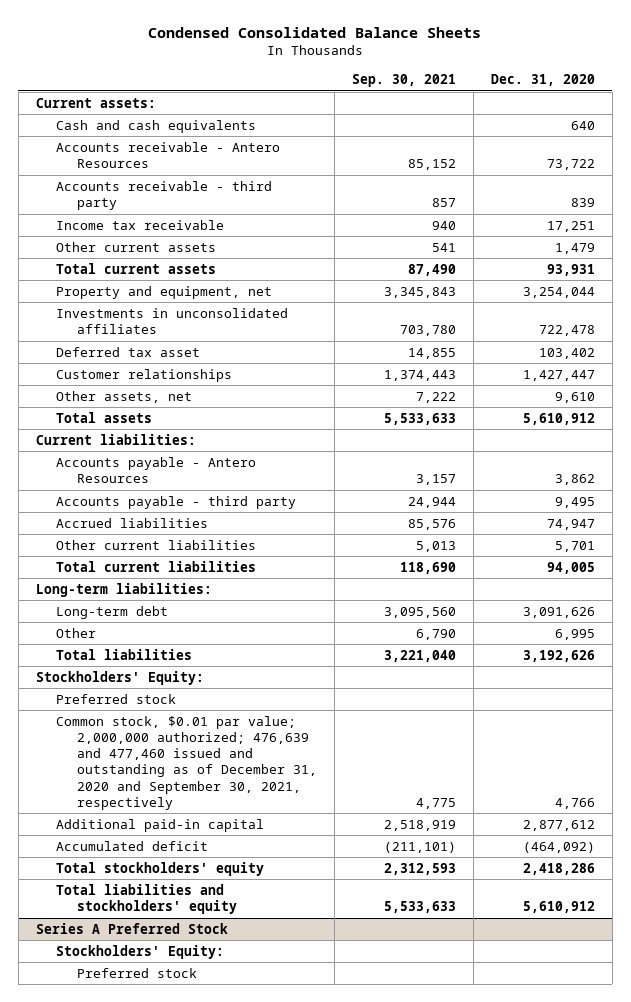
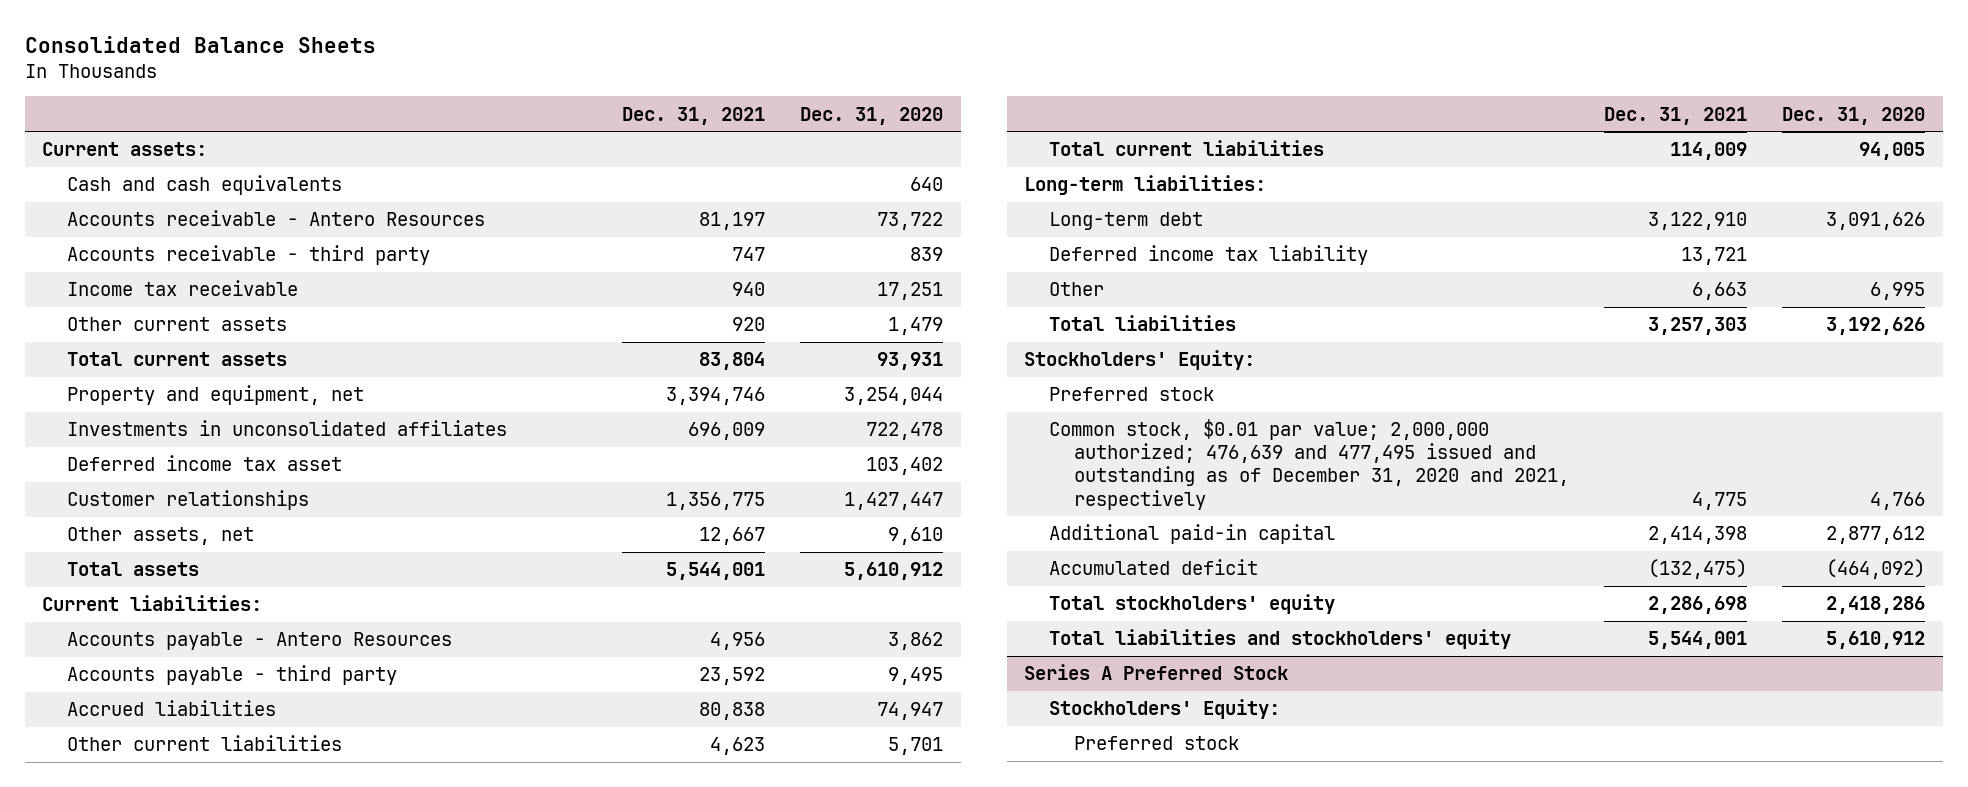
[148,27,482,39] Condensed Consolidated Balance Sheets -> [24,36,376,54] Consolidated Balance Sheets
[351,74,456,88] Sep. 30, 2021 -> none
none -> [621,106,765,125] Dec. 31, 2021
[56,346,201,357] Deferred tax asset -> [67,455,343,472] Deferred income tax asset
none -> [1049,245,1369,266] Deferred income tax liability
[56,715,317,810] Common stock, $0.01 par value; 2,000,000 authorized; 476,639 and 477,460 issued and outstanding as of December 31, 2020 and September 30, 2021, respectively -> [1049,419,1569,510] Common stock, $0.01 par value; 2,000,000 authorized; 476,639 and 477,495 issued and outstanding as of December 31, 2020 and 2021, respectively

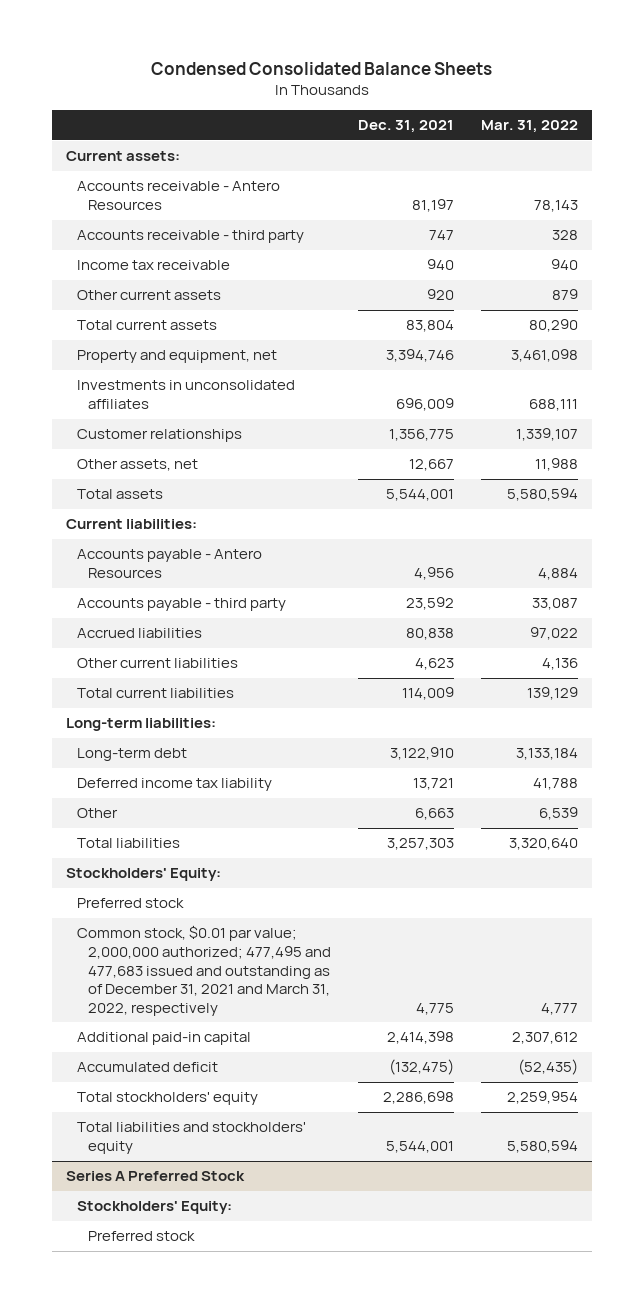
[24,36,376,54] Consolidated Balance Sheets -> [151,62,493,76] Condensed Consolidated Balance Sheets
[800,106,944,125] Dec. 31, 2020 -> none
none -> [481,120,579,134] Mar. 31, 2022
[67,175,343,196] Cash and cash equivalents -> none
[67,455,343,472] Deferred income tax asset -> none
[1049,419,1569,510] Common stock, $0.01 par value; 2,000,000 authorized; 476,639 and 477,495 issued and outstanding as of December 31, 2020 and 2021, respectively -> [76,925,331,1016] Common stock, $0.01 par value; 2,000,000 authorized; 477,495 and 477,683 issued and outstanding as of December 31, 2021 and March 31, 2022, respectively

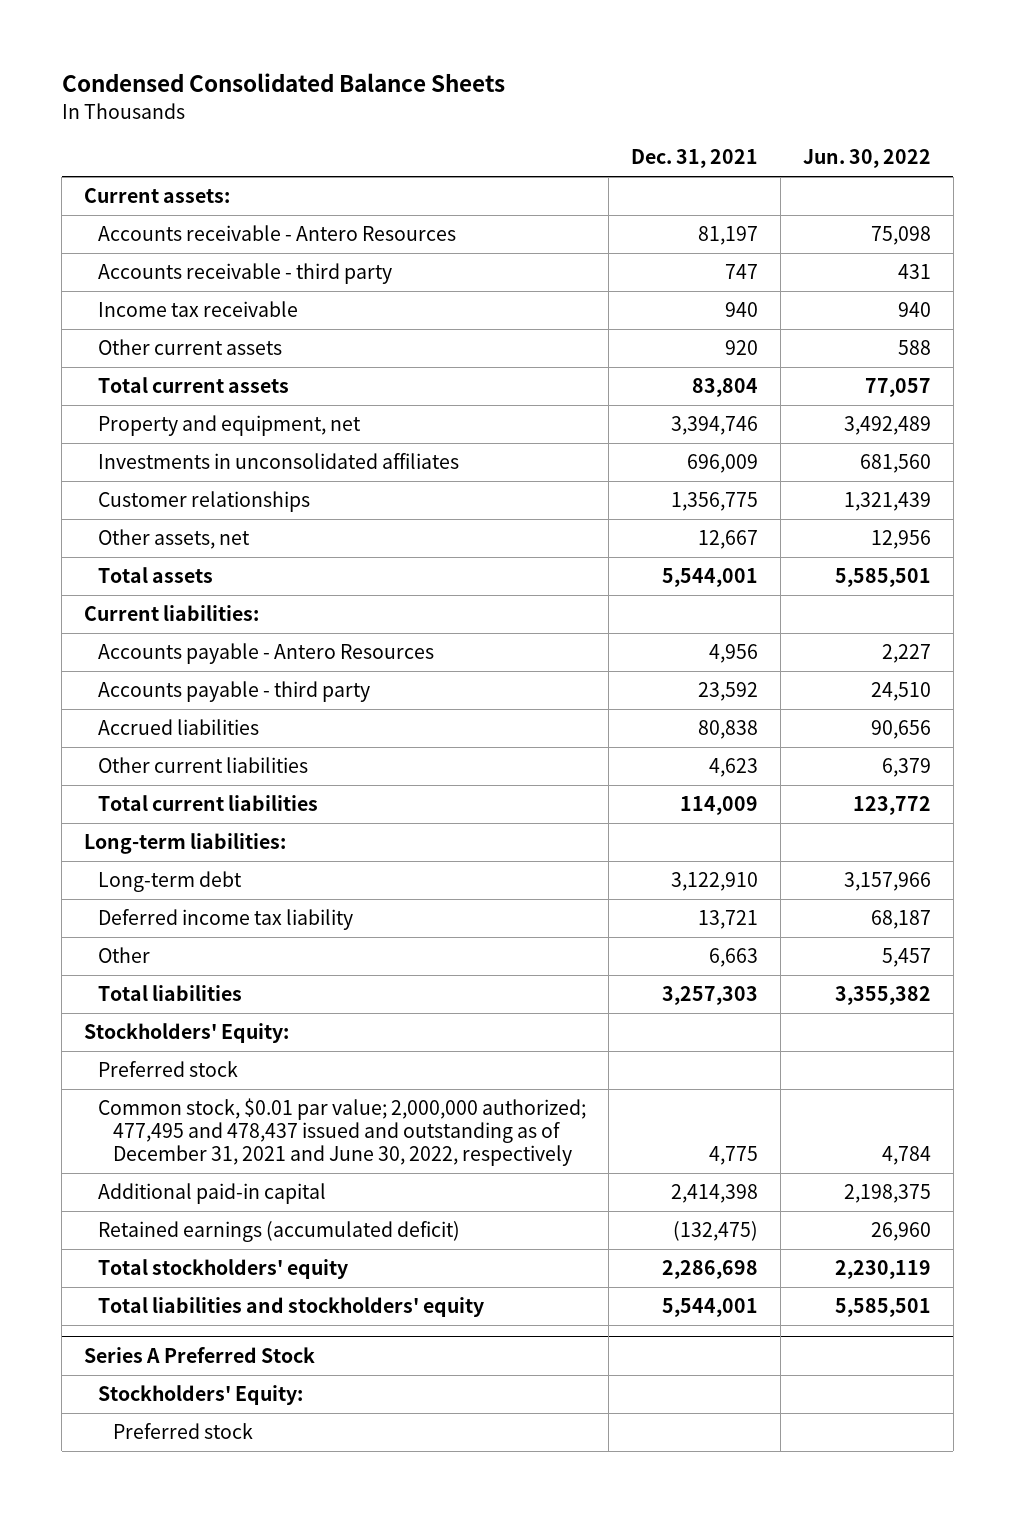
[481,120,579,134] Mar. 31, 2022 -> none
none -> [802,149,931,169] Jun. 30, 2022
[76,925,331,1016] Common stock, $0.01 par value; 2,000,000 authorized; 477,495 and 477,683 issued and outstanding as of December 31, 2021 and March 31, 2022, respectively -> [98,1098,587,1167] Common stock, $0.01 par value; 2,000,000 authorized; 477,495 and 478,437 issued and outstanding as of December 31, 2021 and June 30, 2022, respectively
[76,1062,218,1073] Accumulated deficit -> [98,1221,461,1243] Retained earnings (accumulated deficit)

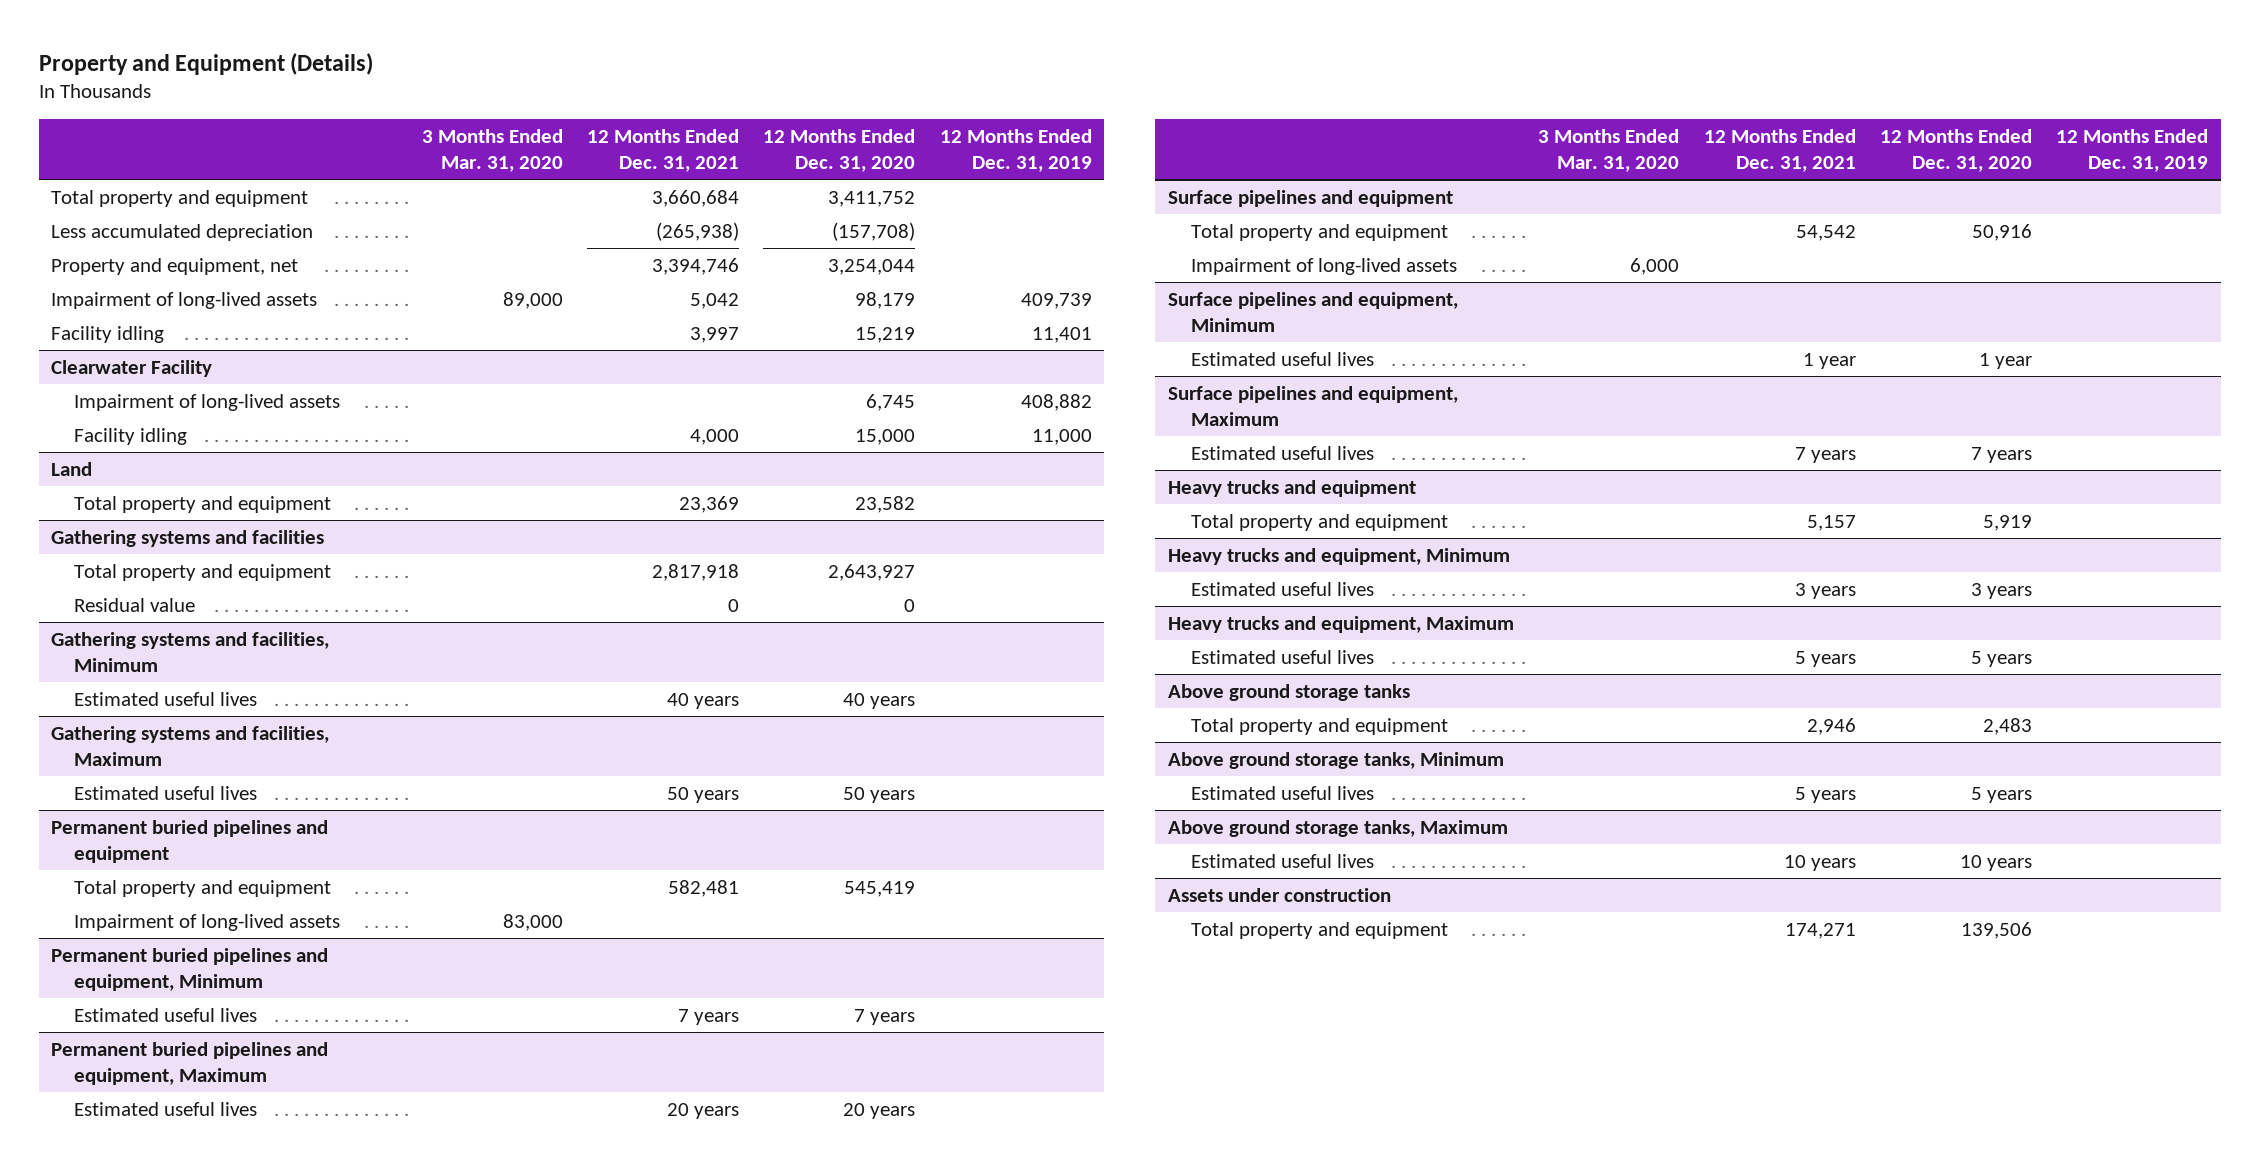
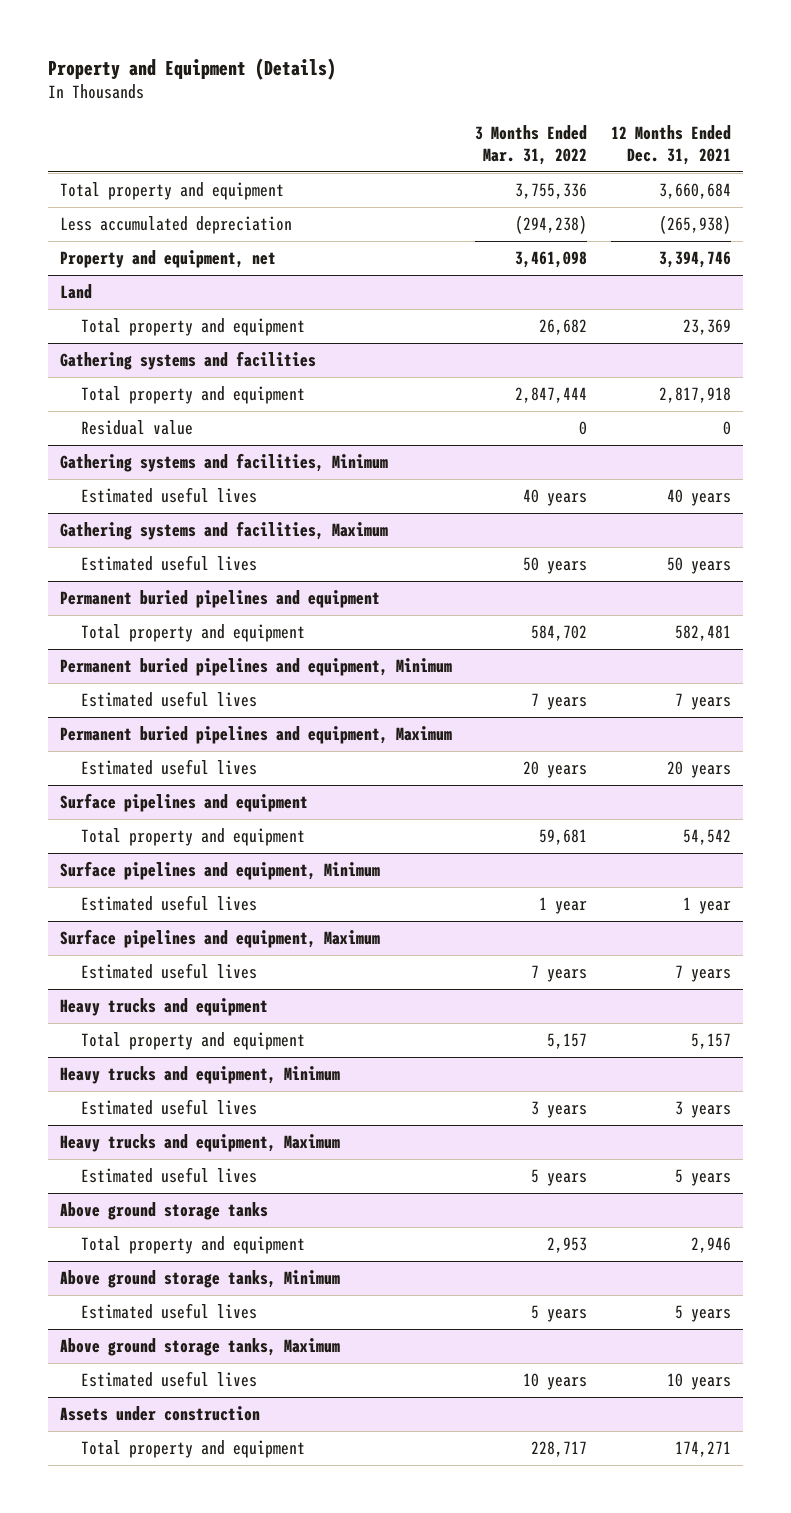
[421,128,563,172] 3 Months Ended Mar. 31, 2020 -> none
[763,128,916,172] 12 Months Ended Dec. 31, 2020 -> none
[939,128,1092,172] 12 Months Ended Dec. 31, 2019 -> none
none -> [475,124,588,166] 3 Months Ended Mar. 31, 2022
[51,291,318,309] Impairment of long-lived assets -> none
[51,325,165,343] Facility idling -> none
[51,359,213,377] Clearwater Facility -> none
[73,393,340,411] Impairment of long-lived assets -> none
[73,427,187,445] Facility idling -> none
[73,913,340,931] Impairment of long-lived assets -> none
[1190,257,1457,275] Impairment of long-lived assets -> none

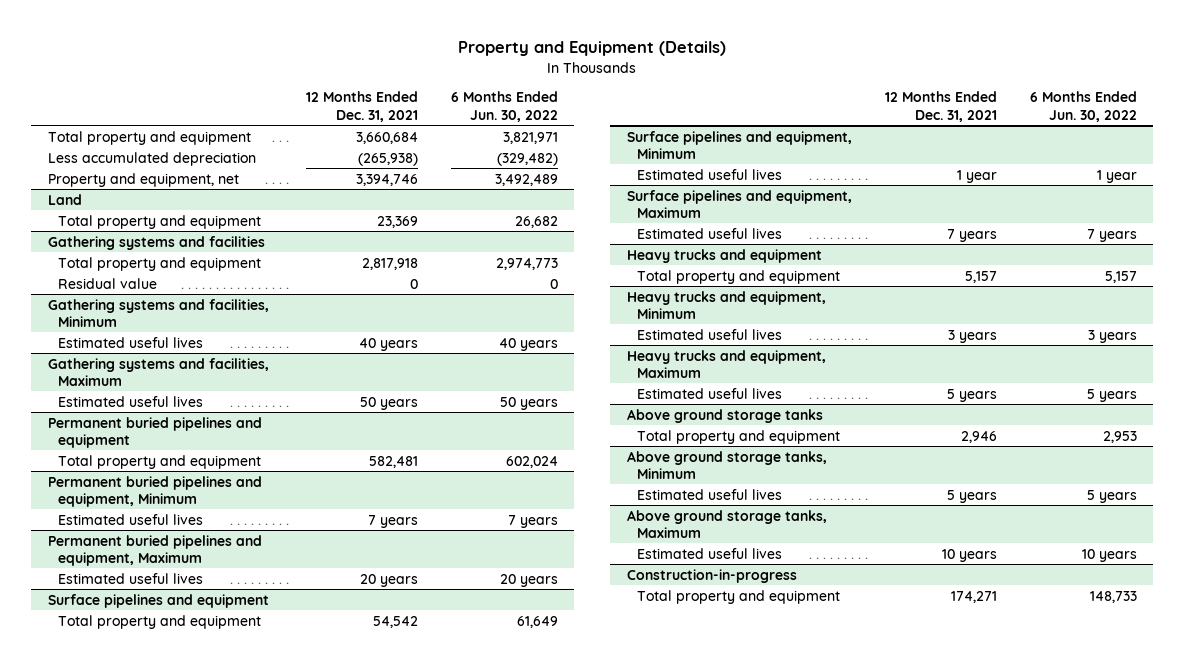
[475,124,588,166] 3 Months Ended Mar. 31, 2022 -> none
none -> [450,91,558,122] 6 Months Ended Jun. 30, 2022
[59,1406,260,1422] Assets under construction -> [626,568,797,583] Construction-in-progress

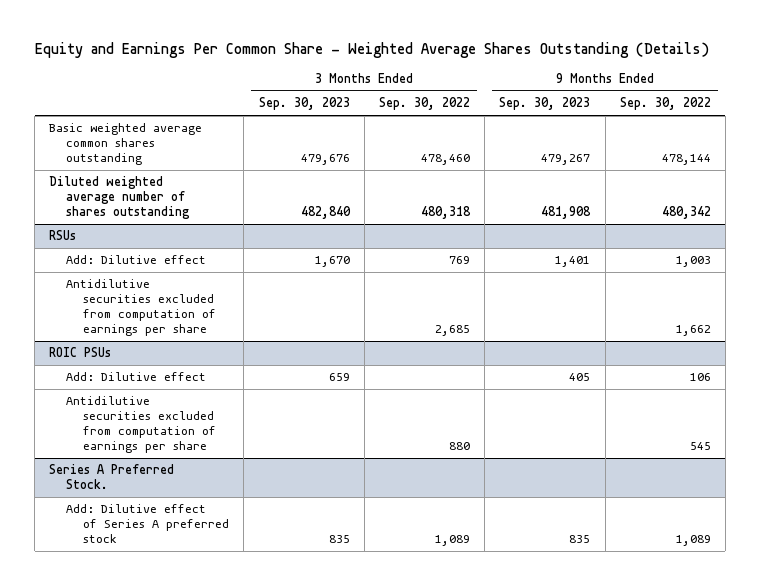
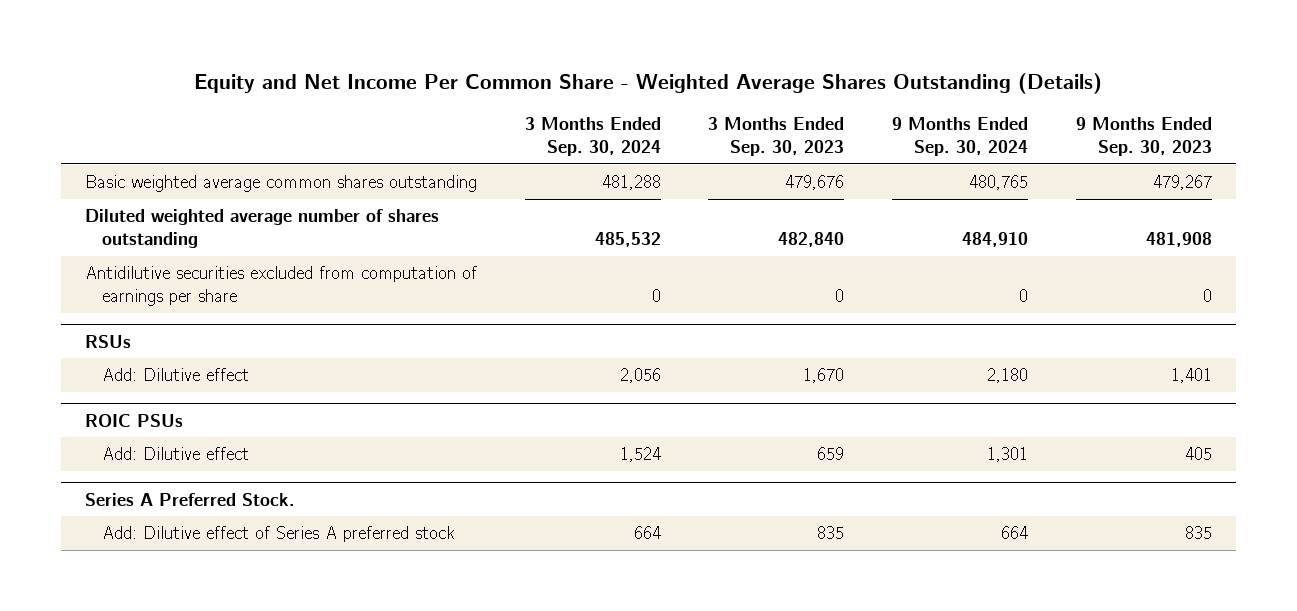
[34,42,709,59] Equity and Earnings Per Common Share - Weighted Average Shares Outstanding (Details) -> [194,73,1103,95] Equity and Net Income Per Common Share - Weighted Average Shares Outstanding (Details)
[378,97,470,111] Sep. 30, 2022 -> none
[619,97,711,111] Sep. 30, 2022 -> none
none -> [524,117,661,157] 3 Months Ended Sep. 30, 2024
none -> [892,117,1029,157] 9 Months Ended Sep. 30, 2024
none -> [84,266,477,307] Antidilutive securities excluded from computation of earnings per share
[66,279,217,336] Antidilutive securities excluded from computation of earnings per share -> none
[66,396,217,453] Antidilutive securities excluded from computation of earnings per share -> none

